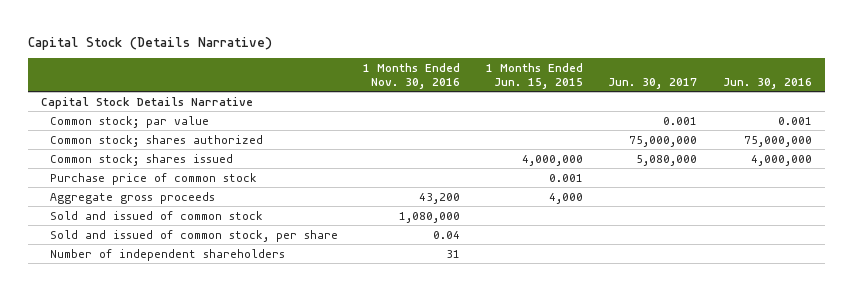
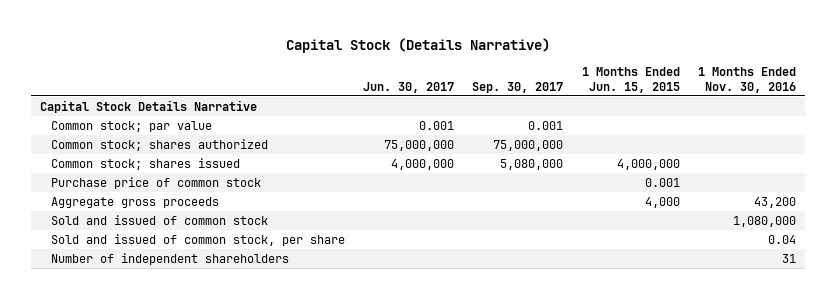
[722,77,812,89] Jun. 30, 2016 -> none
none -> [472,82,564,94] Sep. 30, 2017
[636,154,698,166] 5,080,000 -> [391,158,455,170] 4,000,000

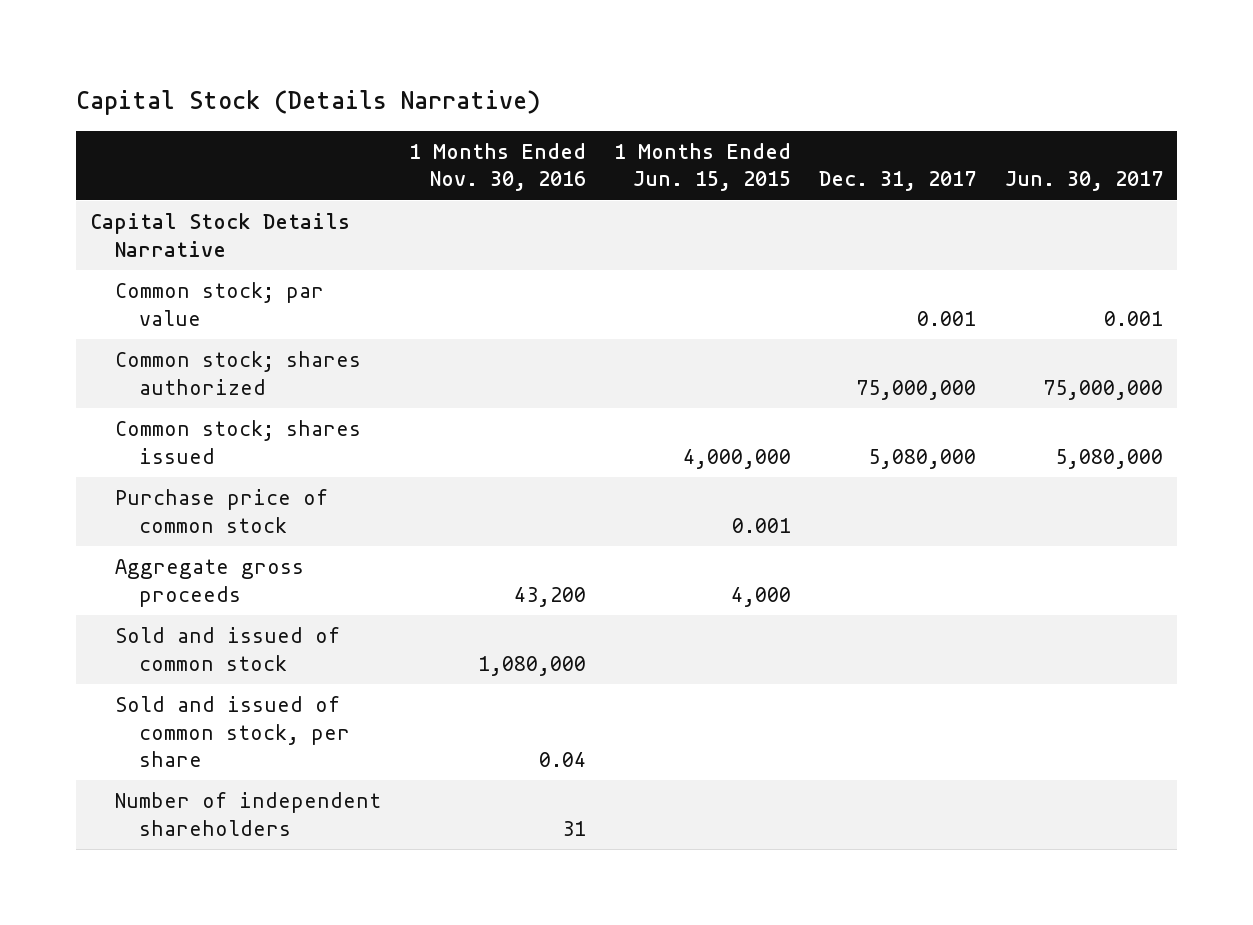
[472,82,564,94] Sep. 30, 2017 -> none
none -> [819,171,977,192] Dec. 31, 2017
[391,158,455,170] 4,000,000 -> [1054,448,1163,469] 5,080,000

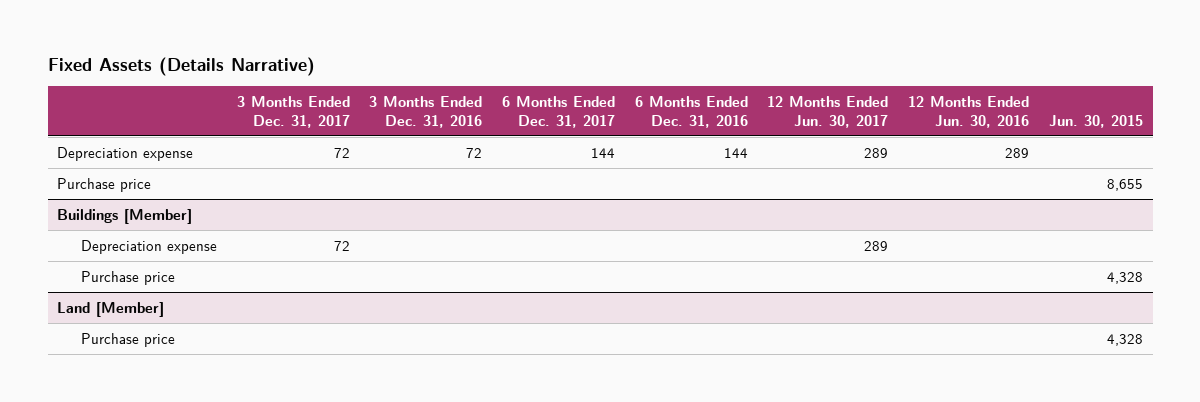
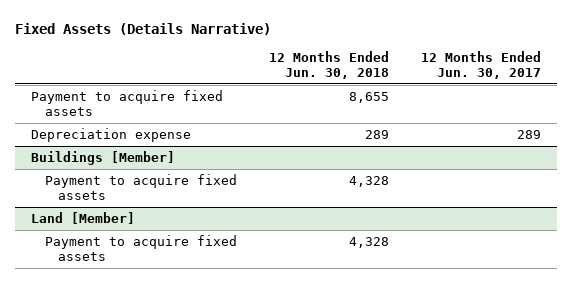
[236,95,350,128] 3 Months Ended Dec. 31, 2017 -> none
[369,95,483,128] 3 Months Ended Dec. 31, 2016 -> none
[502,95,616,128] 6 Months Ended Dec. 31, 2017 -> none
[634,95,748,128] 6 Months Ended Dec. 31, 2016 -> none
[908,95,1030,128] 12 Months Ended Jun. 30, 2016 -> none
[1048,114,1143,128] Jun. 30, 2015 -> none
none -> [268,51,389,79] 12 Months Ended Jun. 30, 2018
none -> [30,90,223,116] Payment to acquire fixed assets
[57,177,152,192] Purchase price -> none
[80,239,217,254] Depreciation expense -> none
[80,270,175,285] Purchase price -> none
none -> [44,174,237,200] Payment to acquire fixed assets
[80,332,175,347] Purchase price -> none
none -> [44,235,237,261] Payment to acquire fixed assets

